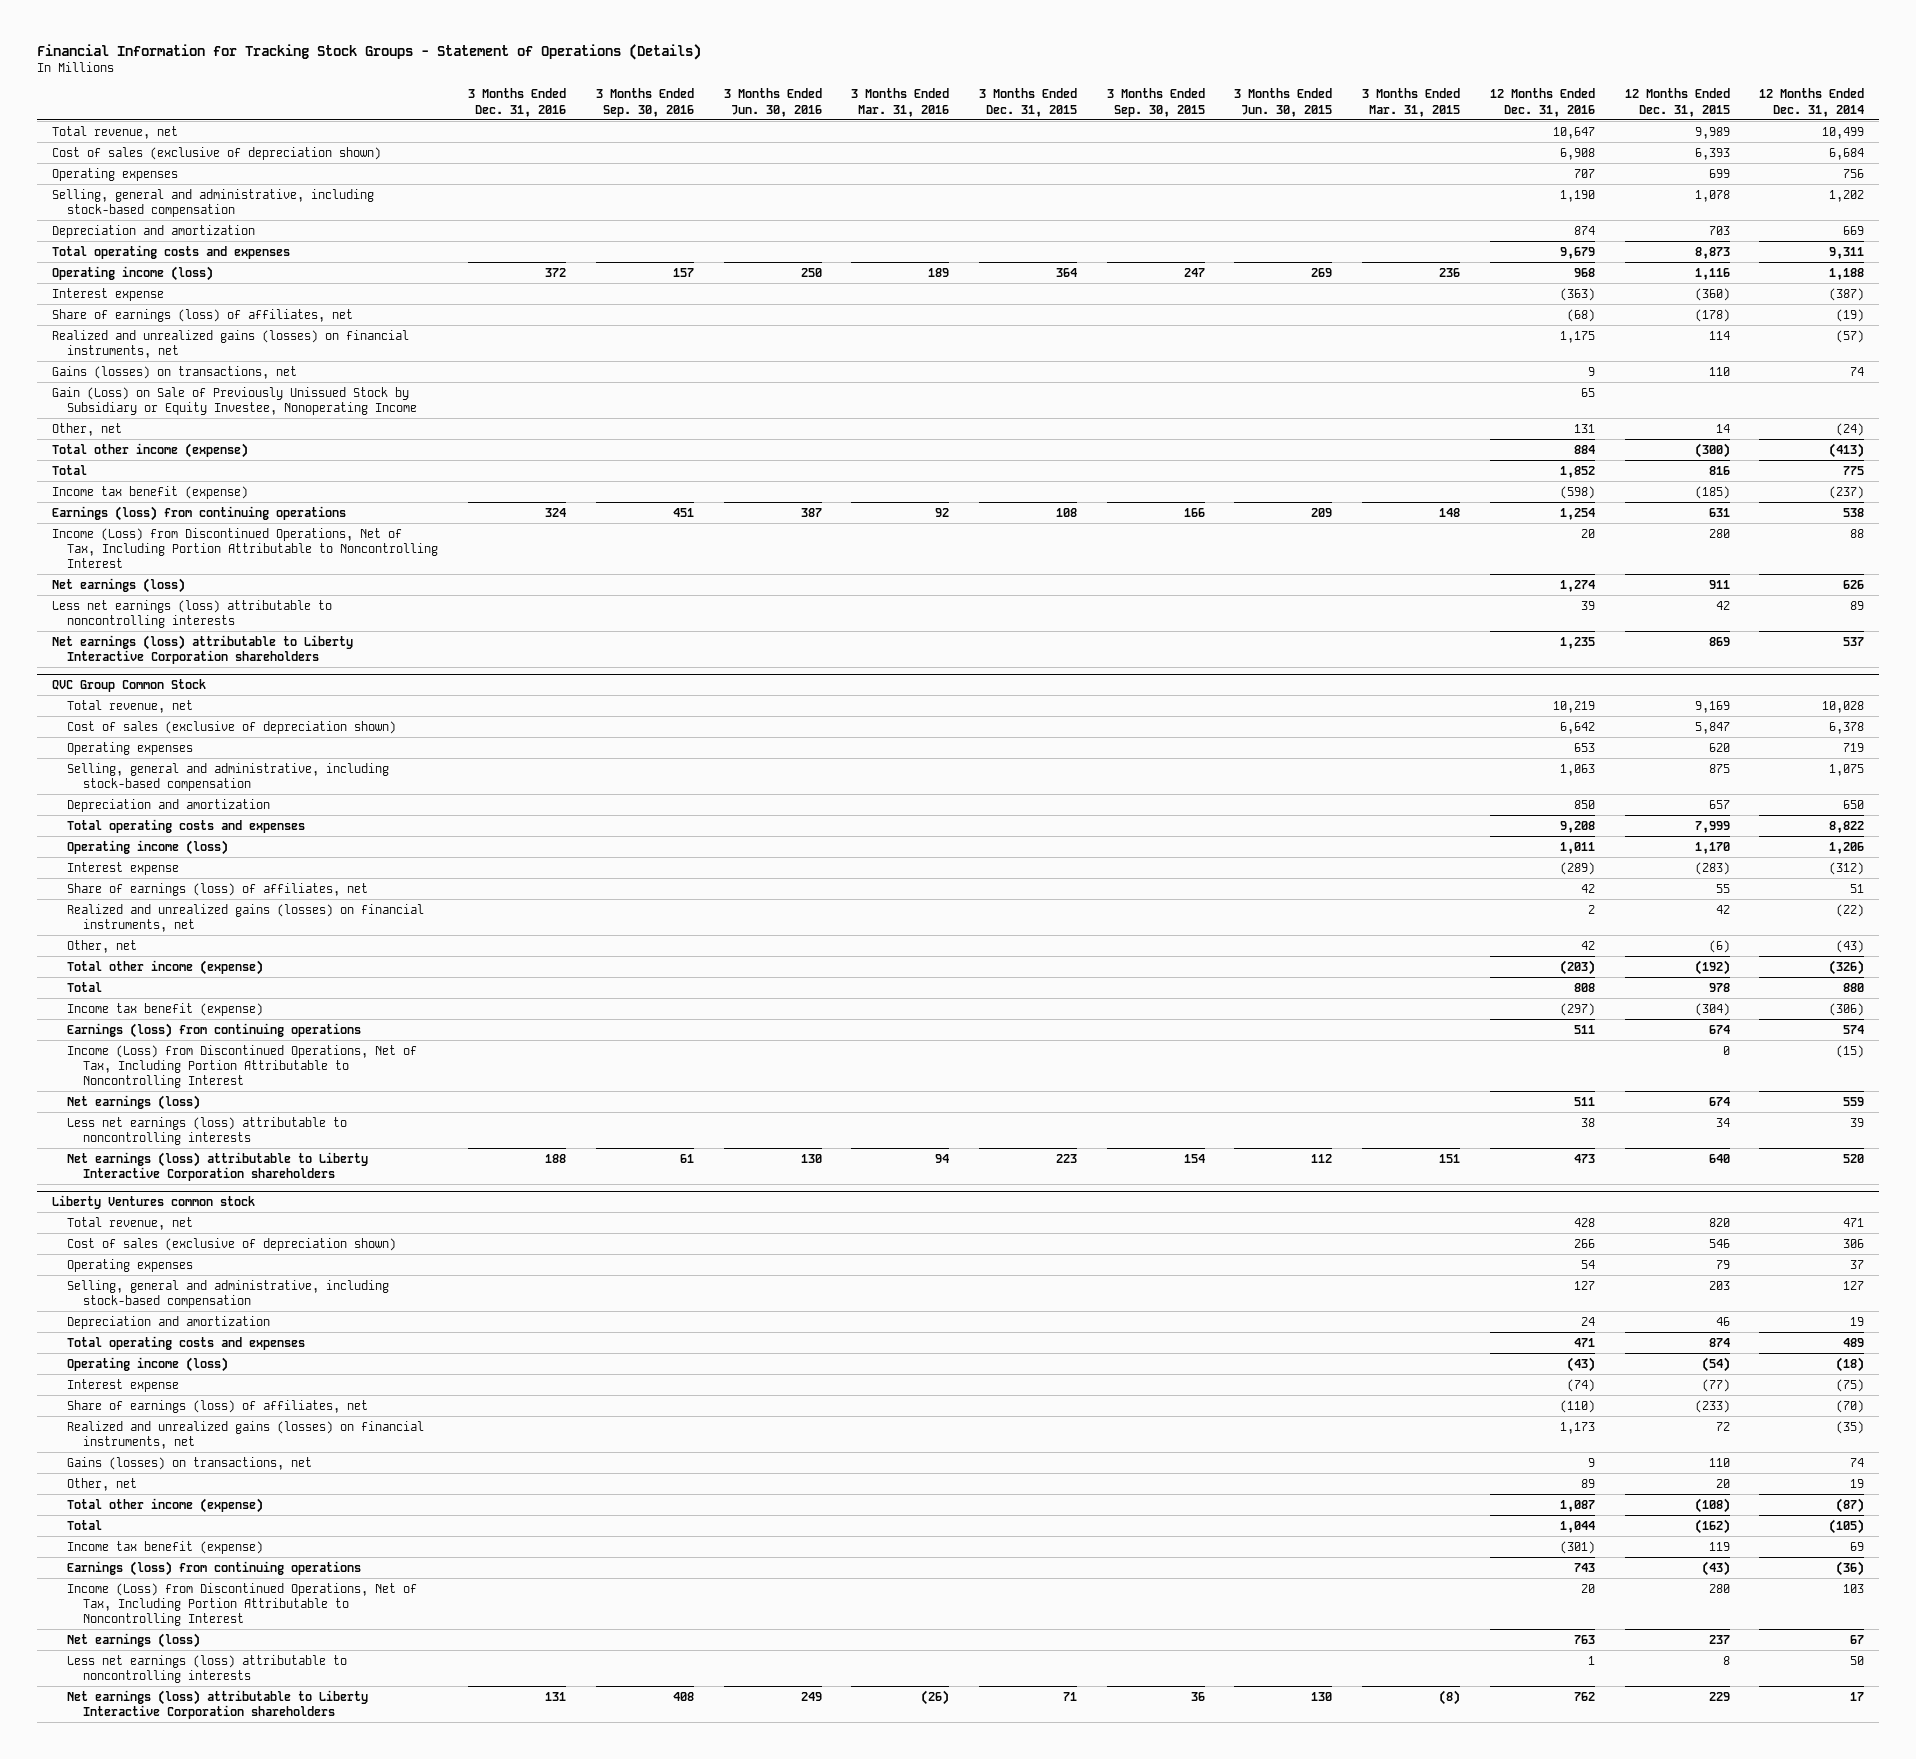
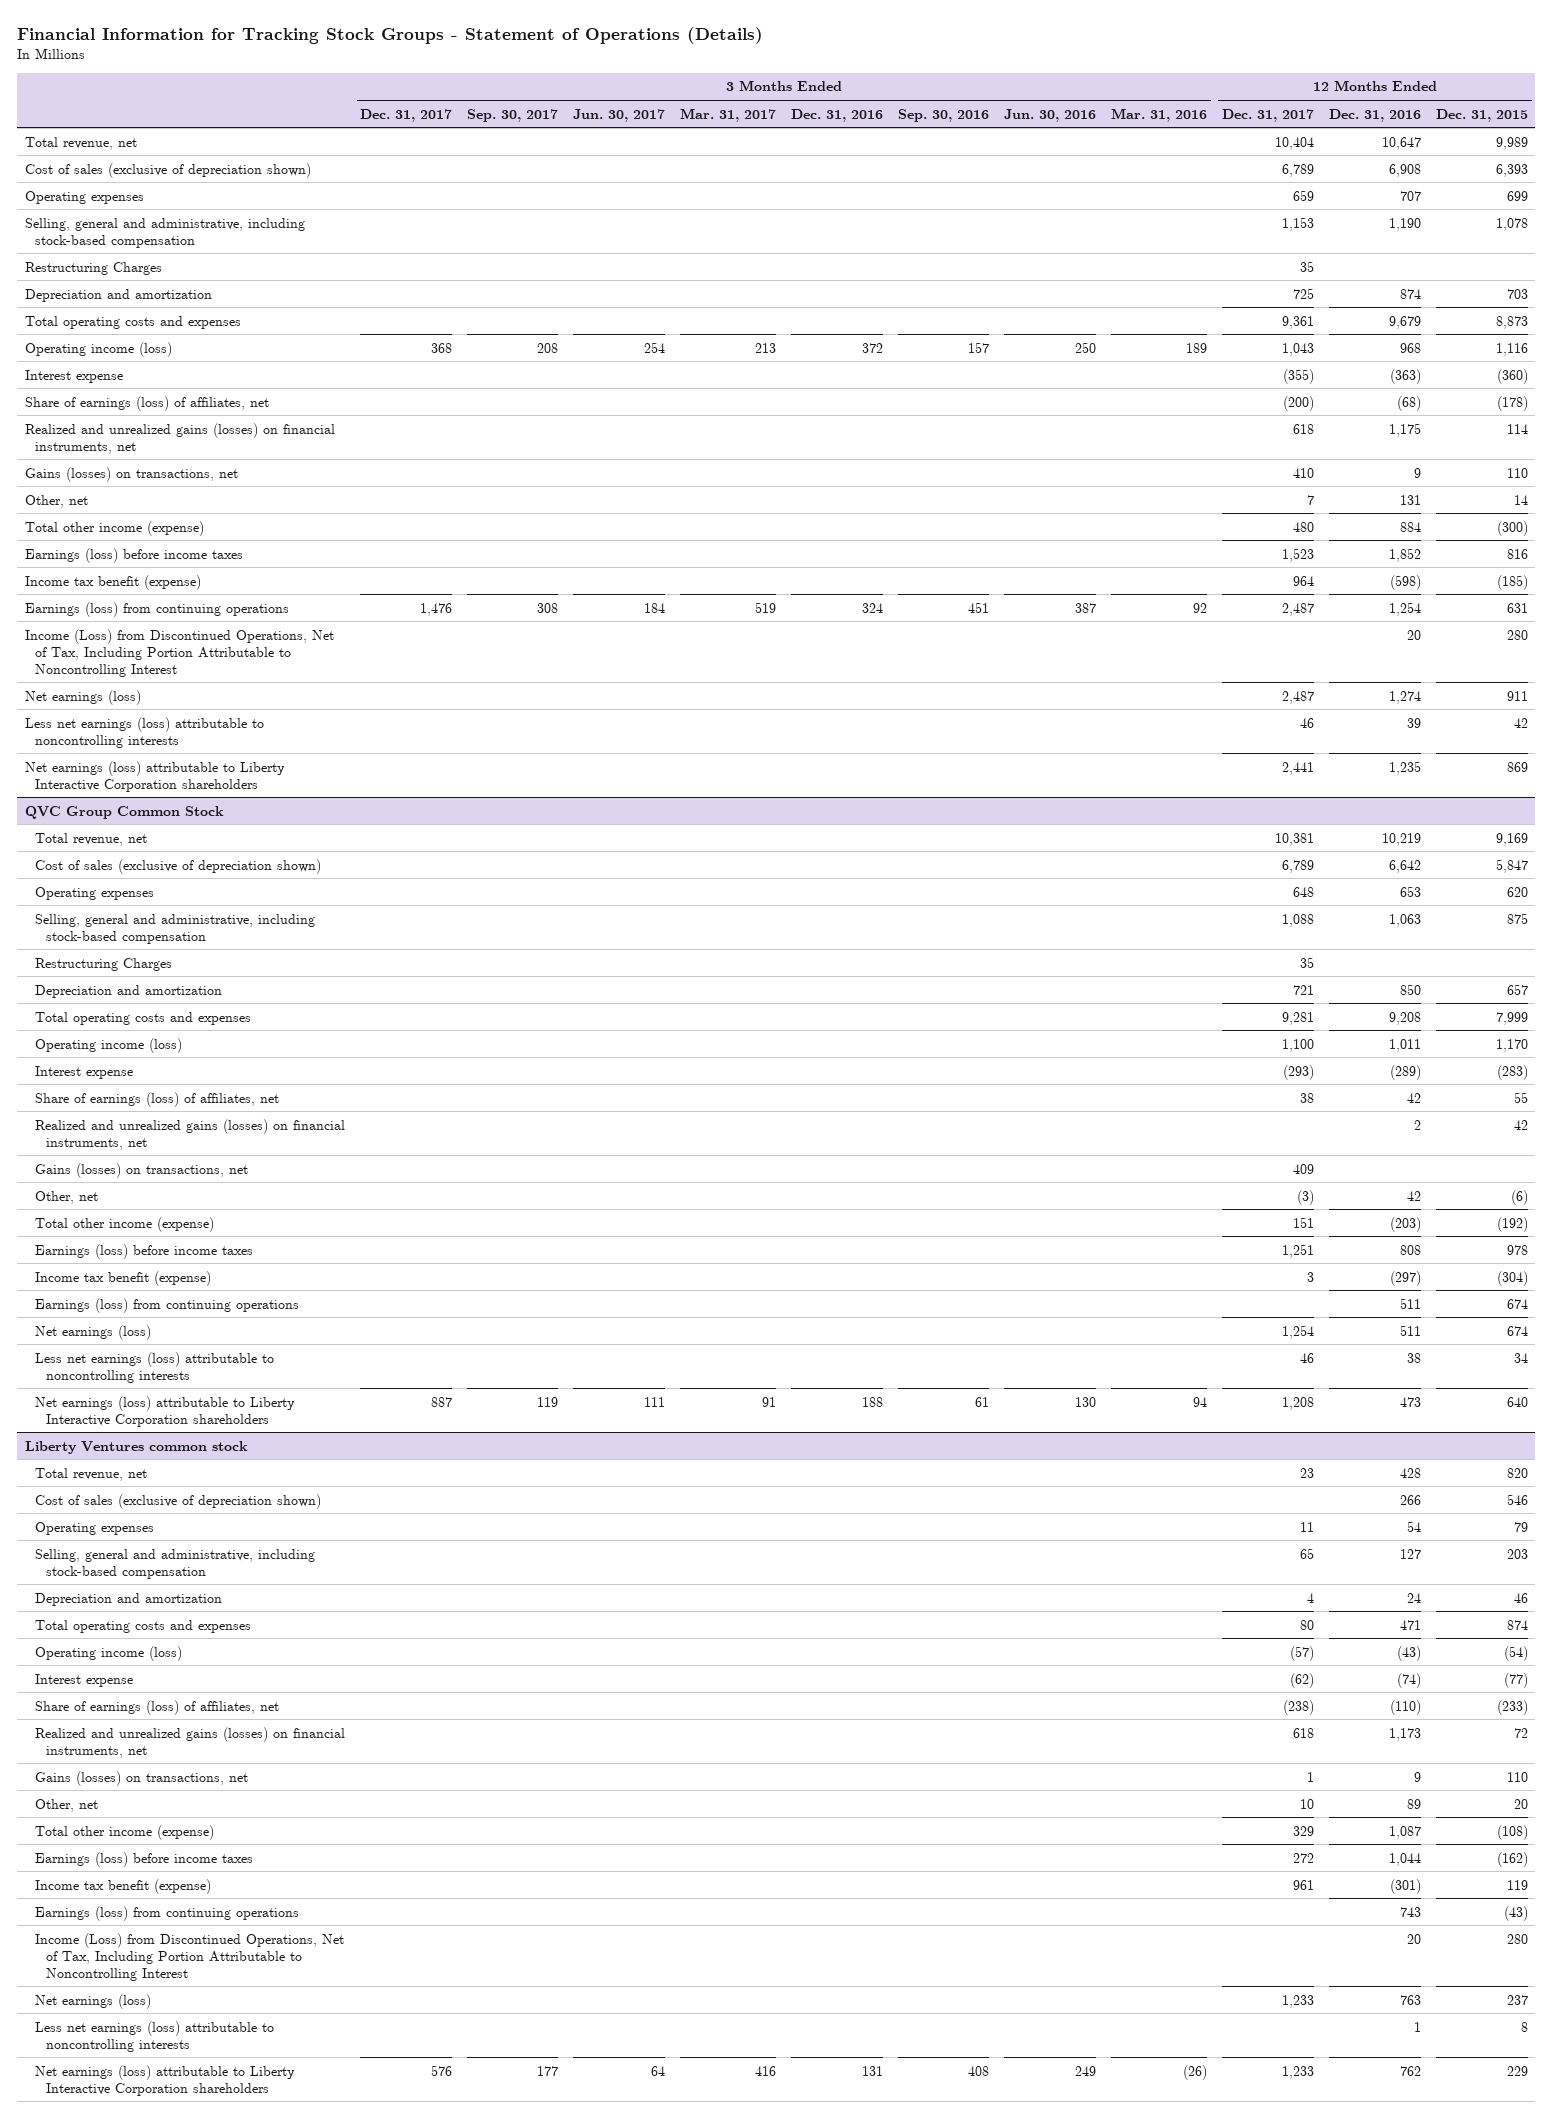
[978,88,1077,117] 3 Months Ended Dec. 31, 2015 -> none
[1106,88,1205,117] 3 Months Ended Sep. 30, 2015 -> none
[1234,88,1333,117] 3 Months Ended Jun. 30, 2015 -> none
[1362,88,1461,117] 3 Months Ended Mar. 31, 2015 -> none
[1759,88,1865,117] 12 Months Ended Dec. 31, 2014 -> none
none -> [360,108,453,122] Dec. 31, 2017
none -> [467,108,559,122] Sep. 30, 2017
none -> [573,108,666,122] Jun. 30, 2017
none -> [680,107,777,122] Mar. 31, 2017
none -> [1221,108,1314,122] Dec. 31, 2017
none -> [24,261,162,275] Restructuring Charges
[51,386,418,415] Gain (Loss) on Sale of Previously Unissued Stock by Subsidiary or Equity Investee, Nonoperating Income -> none
[51,464,87,475] Total -> [24,547,243,563] Earnings (loss) before income taxes
none -> [35,957,173,971] Restructuring Charges
none -> [35,1162,249,1178] Gains (losses) on transactions, net
[67,981,103,992] Total -> [35,1243,254,1259] Earnings (loss) before income taxes
[67,1044,418,1089] Income (Loss) from Discontinued Operations, Net of Tax, Including Portion Attributable to Noncontrolling Interest -> none
[67,1519,103,1530] Total -> [35,1851,254,1867] Earnings (loss) before income taxes

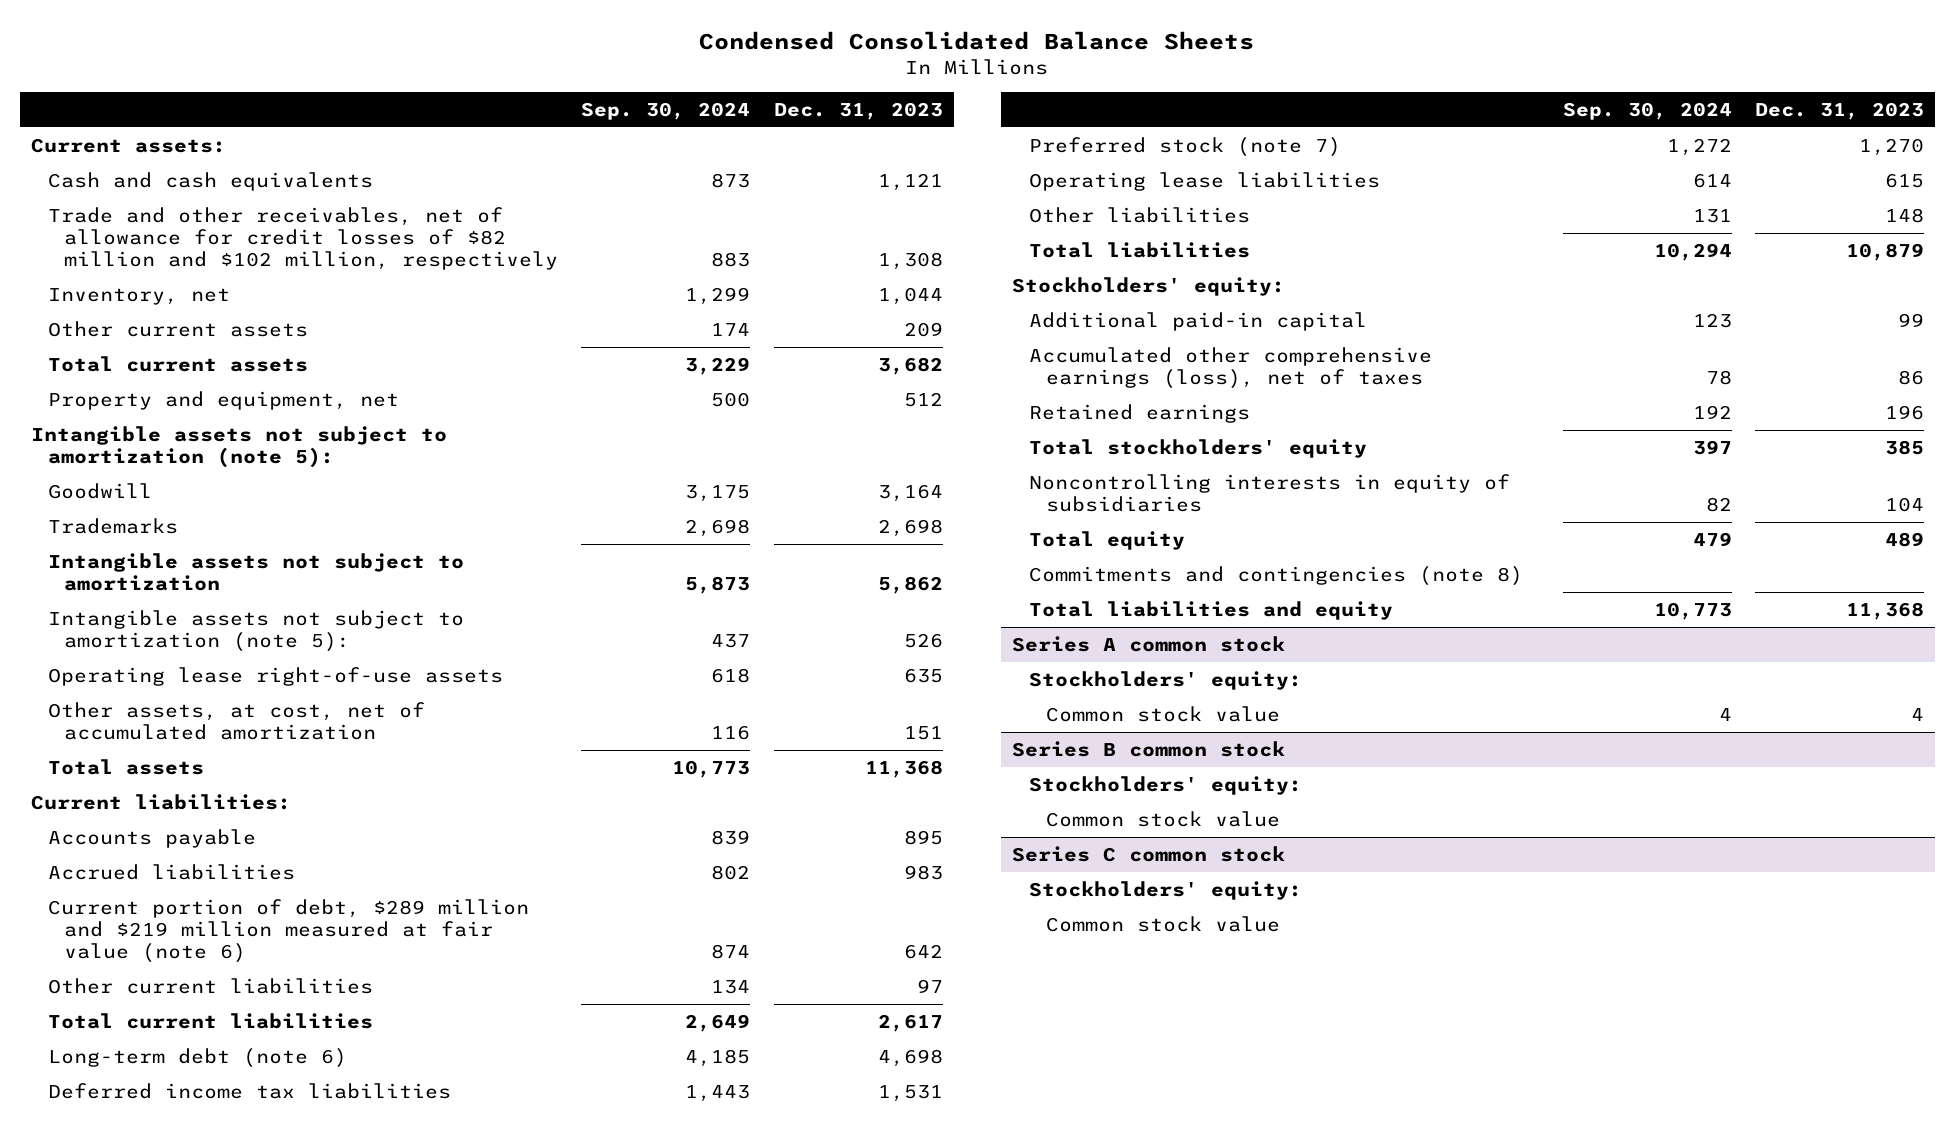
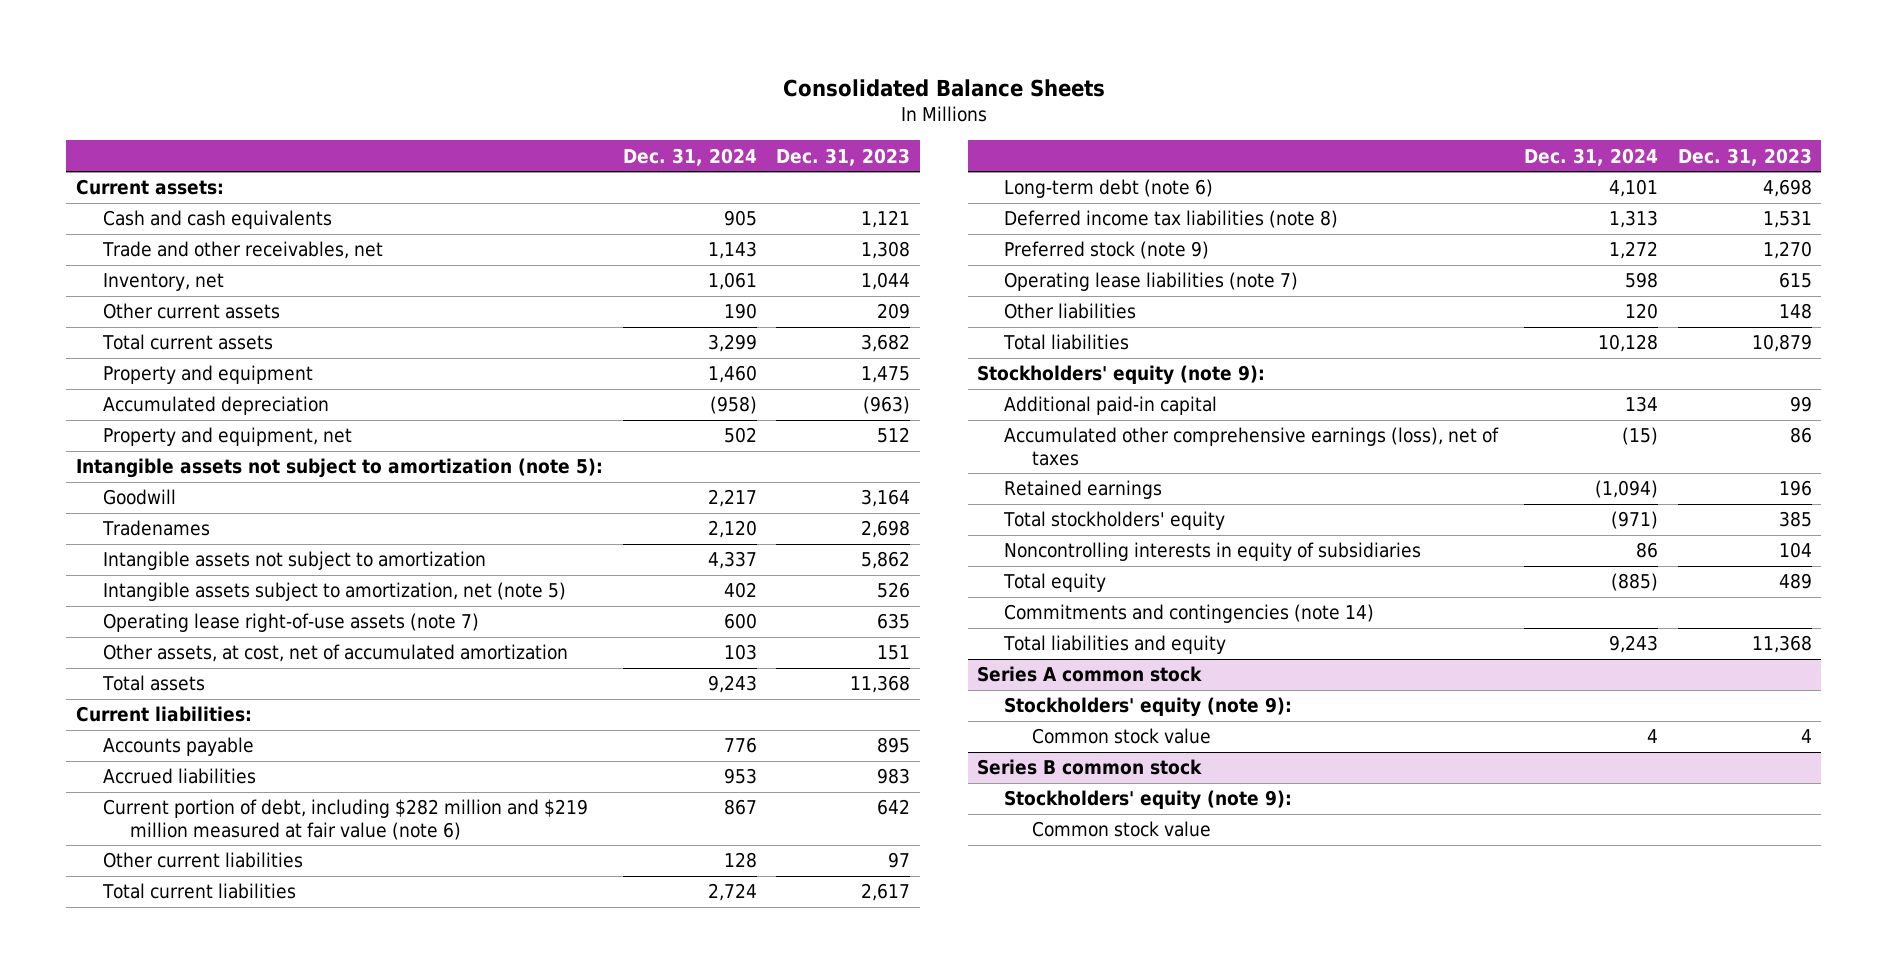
[699,30,1255,50] Condensed Consolidated Balance Sheets -> [782,78,1105,97] Consolidated Balance Sheets
[581,102,751,121] Sep. 30, 2024 -> none
none -> [622,147,757,166] Dec. 31, 2024
[47,206,559,271] Trade and other receivables, net of allowance for credit losses of $82 million and $102 million, respectively -> [102,241,384,260] Trade and other receivables, net
none -> [103,365,314,385] Property and equipment
none -> [103,396,330,416] Accumulated depreciation
[47,517,178,534] Trademarks -> [102,520,211,537] Tradenames
[47,609,464,652] Intangible assets not subject to amortization (note 5): -> [103,582,567,602] Intangible assets subject to amortization, net (note 5)
[47,666,503,686] Operating lease right-of-use assets -> [103,613,480,633] Operating lease right-of-use assets (note 7)
[47,898,529,964] Current portion of debt, $289 million and $219 million measured at fair value (note 6) -> [103,799,589,840] Current portion of debt, including $282 million and $219 million measured at fair value (note 6)
[47,1082,451,1099] Deferred income tax liabilities -> [1004,210,1339,229] Deferred income tax liabilities (note 8)
[1028,136,1341,157] Preferred stock (note 7) -> [1004,241,1210,260] Preferred stock (note 9)
[1028,171,1380,191] Operating lease liabilities -> [1004,272,1299,292] Operating lease liabilities (note 7)
[1012,276,1286,296] Stockholders' equity: -> [977,365,1266,386] Stockholders' equity (note 9):
[1028,565,1523,586] Commitments and contingencies (note 8) -> [1004,604,1375,624] Commitments and contingencies (note 14)
[1028,670,1302,690] Stockholders' equity: -> [1004,697,1293,718] Stockholders' equity (note 9):
[1045,810,1280,827] Common stock value -> none
[1012,845,1286,862] Series C common stock -> none
[1028,880,1302,900] Stockholders' equity: -> none
[1028,775,1302,795] Stockholders' equity: -> [1004,790,1293,811] Stockholders' equity (note 9):

